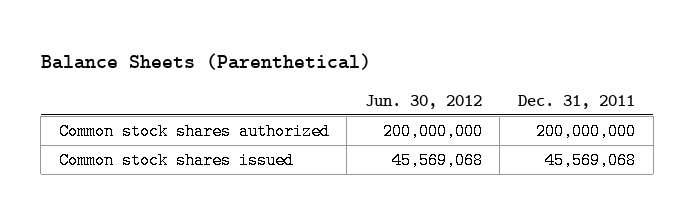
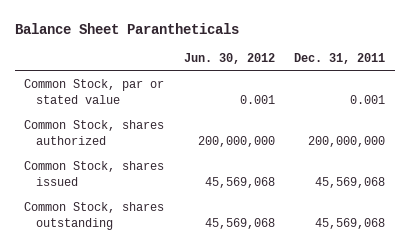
[40,53,371,71] Balance Sheets (Parenthetical) -> [14,22,239,34] Balance Sheet Parantheticals
none -> [24,79,165,105] Common Stock, par or stated value
[58,122,330,140] Common stock shares authorized -> [24,120,165,146] Common Stock, shares authorized
[58,151,294,169] Common stock shares issued -> [24,161,165,187] Common Stock, shares issued
none -> [24,202,165,231] Common Stock, shares outstanding

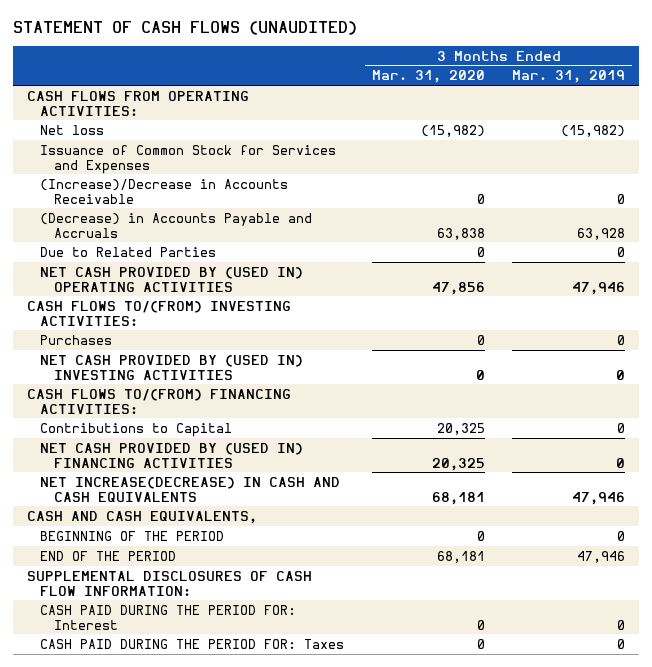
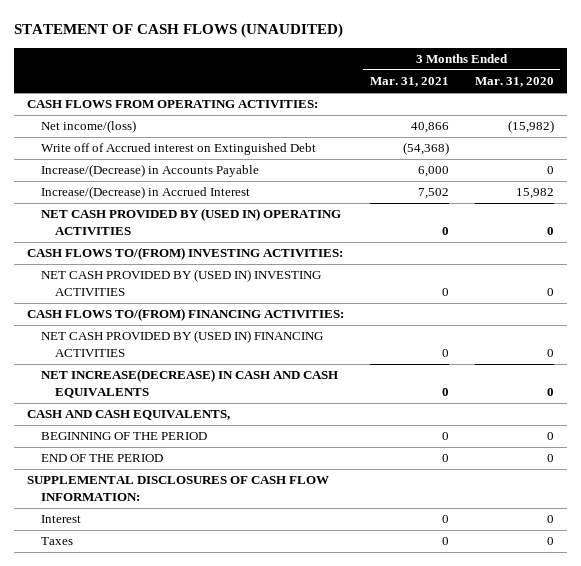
[512,70,626,84] Mar. 31, 2019 -> none
none -> [369,77,449,88] Mar. 31, 2021
[40,144,337,174] Issuance of Common Stock for Services and Expenses -> none
[40,178,289,204] (Increase)/Decrease in Accounts Receivable -> none
[40,246,217,257] Due to Related Parties -> none
[40,124,105,135] Net loss -> [41,120,137,134] Net income/(loss)
none -> [41,143,317,156] Write off of Accrued interest on Extinguished Debt
[40,212,313,238] (Decrease) in Accounts Payable and Accruals -> [41,164,260,178] Increase/(Decrease) in Accounts Payable
[436,227,485,240] 63,838 -> [546,166,554,175] 0
none -> [41,186,251,200] Increase/(Decrease) in Accrued Interest
[431,281,485,295] 47,856 -> [546,227,554,236] 0
[40,334,113,345] Purchases -> none
[40,422,233,437] Contributions to Capital -> none
[431,457,485,471] 20,325 -> [546,349,554,358] 0
[431,491,485,505] 68,181 -> [546,388,554,397] 0
[436,550,485,563] 68,181 -> [546,454,554,463] 0
[40,604,297,630] CASH PAID DURING THE PERIOD FOR: Interest -> [41,515,82,524] Interest
[40,638,345,649] CASH PAID DURING THE PERIOD FOR: Taxes -> [41,537,74,546] Taxes

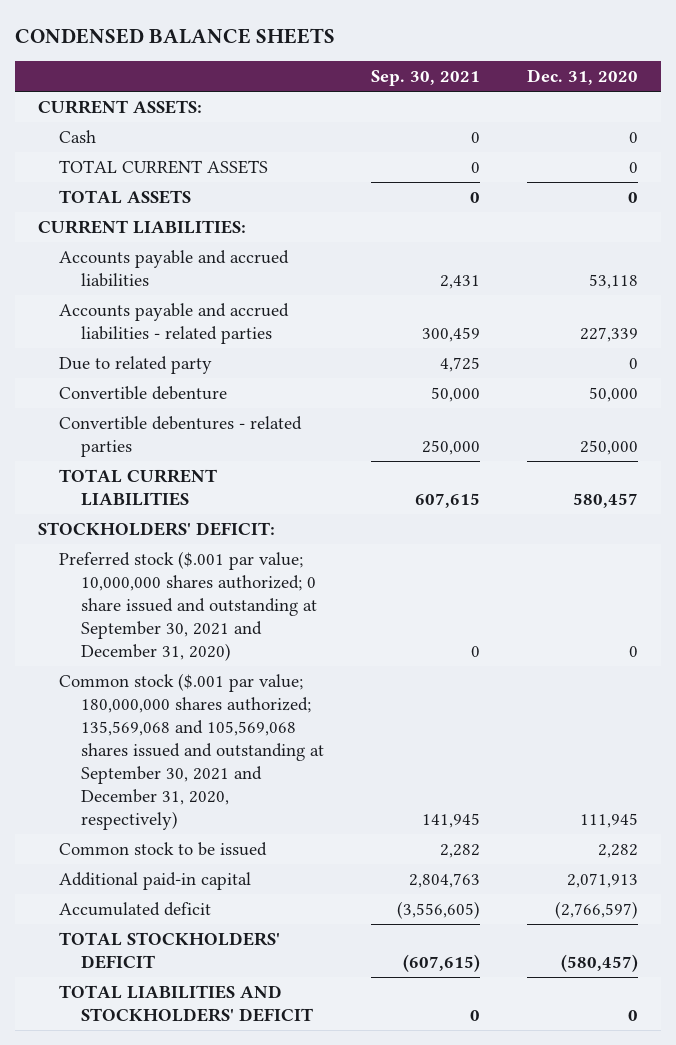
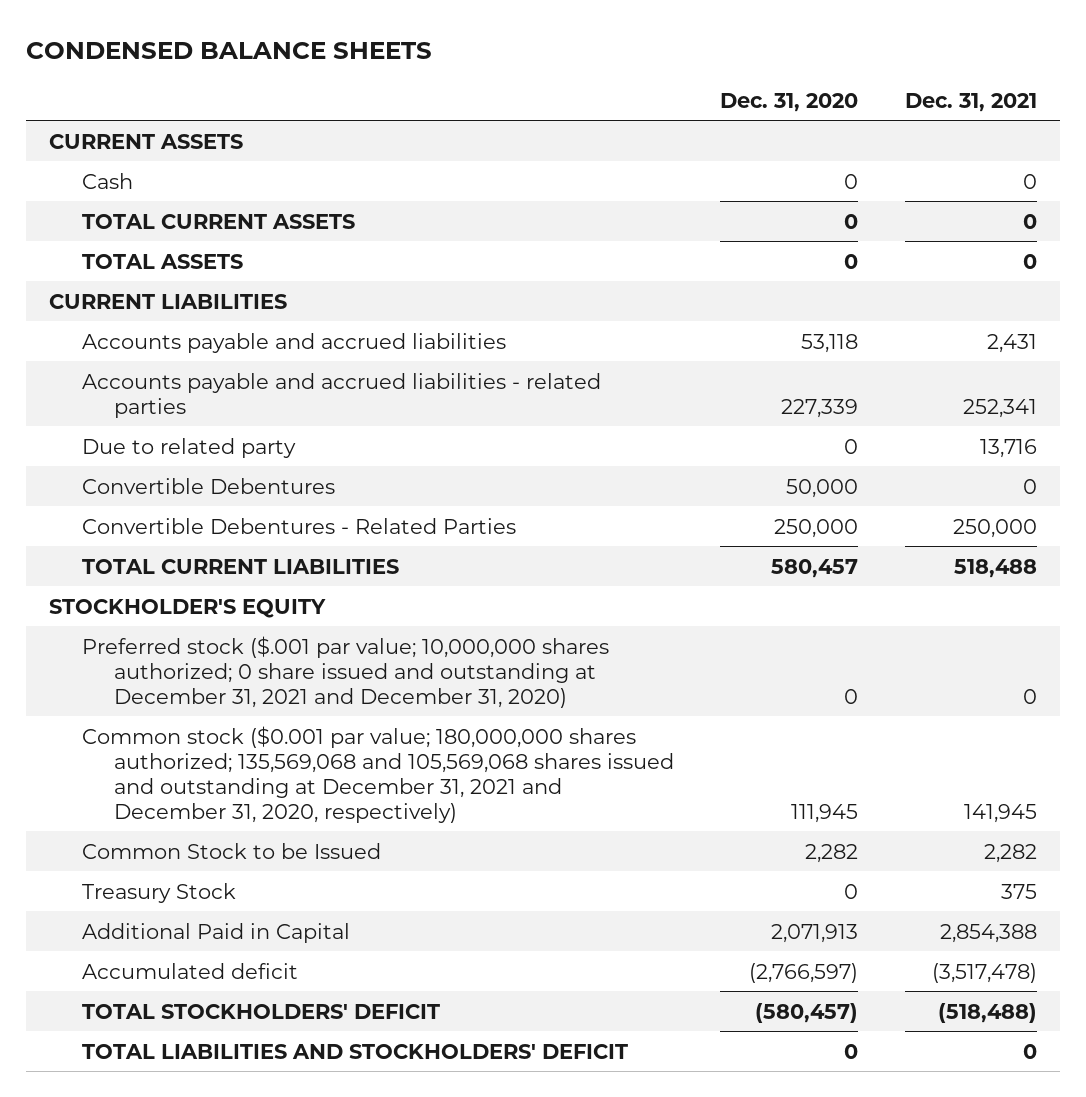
[370,70,480,87] Sep. 30, 2021 -> none
none -> [904,92,1037,112] Dec. 31, 2021
[38,99,203,114] CURRENT ASSETS: -> [49,133,244,149] CURRENT ASSETS
[38,219,247,234] CURRENT LIABILITIES: -> [49,293,288,309] CURRENT LIABILITIES
[59,385,228,400] Convertible debenture -> [81,477,335,494] Convertible Debentures
[59,415,303,457] Convertible debentures - related parties -> [81,517,516,534] Convertible Debentures - Related Parties
[38,521,276,536] STOCKHOLDERS' DEFICIT: -> [49,598,327,618] STOCKHOLDER'S EQUITY
[59,550,317,662] Preferred stock ($.001 par value; 10,000,000 shares authorized; 0 share issued and outstanding at September 30, 2021 and December 31, 2020) -> [81,635,609,708] Preferred stock ($.001 par value; 10,000,000 shares authorized; 0 share issued and outstanding at December 31, 2021 and December 31, 2020)
[59,672,324,831] Common stock ($.001 par value; 180,000,000 shares authorized; 135,569,068 and 105,569,068 shares issued and outstanding at September 30, 2021 and December 31, 2020, respectively) -> [81,725,674,823] Common stock ($0.001 par value; 180,000,000 shares authorized; 135,569,068 and 105,569,068 shares issued and outstanding at December 31, 2021 and December 31, 2020, respectively)
[59,841,268,856] Common stock to be issued -> [81,842,381,859] Common Stock to be Issued
none -> [81,882,236,903] Treasury Stock
[59,871,252,890] Additional paid-in capital -> [81,922,350,943] Additional Paid in Capital

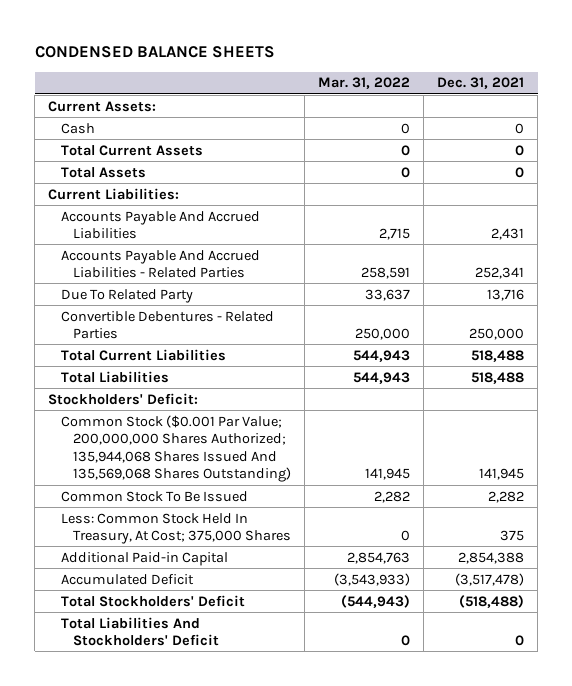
[720,92,859,112] Dec. 31, 2020 -> none
none -> [318,77,411,90] Mar. 31, 2022
[49,133,244,149] CURRENT ASSETS -> [48,100,157,112] Current Assets:
[81,477,335,494] Convertible Debentures -> none
[81,213,355,229] TOTAL CURRENT ASSETS -> [60,144,203,156] Total Current Assets
[81,253,243,269] TOTAL ASSETS -> [60,166,146,178] Total Assets
[49,293,288,309] CURRENT LIABILITIES -> [48,187,180,200] Current Liabilities:
[81,332,506,353] Accounts payable and accrued liabilities -> [60,210,260,240] Accounts Payable And Accrued Liabilities
[81,372,601,418] Accounts payable and accrued liabilities - related parties -> [60,249,260,279] Accounts Payable And Accrued Liabilities - Related Parties
[81,437,296,458] Due to related party -> [60,288,193,303] Due To Related Party
[81,635,609,708] Preferred stock ($.001 par value; 10,000,000 shares authorized; 0 share issued and outstanding at December 31, 2021 and December 31, 2020) -> none
[81,558,399,574] TOTAL CURRENT LIABILITIES -> [60,348,226,361] Total Current Liabilities
none -> [60,370,169,383] Total Liabilities
[49,598,327,618] STOCKHOLDER'S EQUITY -> [48,392,199,405] Stockholders' Deficit:
[81,725,674,823] Common stock ($0.001 par value; 180,000,000 shares authorized; 135,569,068 and 105,569,068 shares issued and outstanding at December 31, 2021 and December 31, 2020, respectively) -> [60,414,292,483] Common Stock ($0.001 Par Value; 200,000,000 Shares Authorized; 135,944,068 Shares Issued And 135,569,068 Shares Outstanding)
[81,842,381,859] Common Stock to be Issued -> [60,490,248,502] Common Stock To Be Issued
[81,882,236,903] Treasury Stock -> [60,512,292,545] Less: Common Stock Held In Treasury, At Cost; 375,000 Shares
[81,922,350,943] Additional Paid in Capital -> [60,551,228,566] Additional Paid-in Capital
[81,962,298,979] Accumulated deficit -> [60,573,194,585] Accumulated Deficit
[81,1003,440,1019] TOTAL STOCKHOLDERS' DEFICIT -> [60,594,245,607] Total Stockholders' Deficit
[81,1043,628,1059] TOTAL LIABILITIES AND STOCKHOLDERS' DEFICIT -> [60,616,220,647] Total Liabilities And Stockholders' Deficit

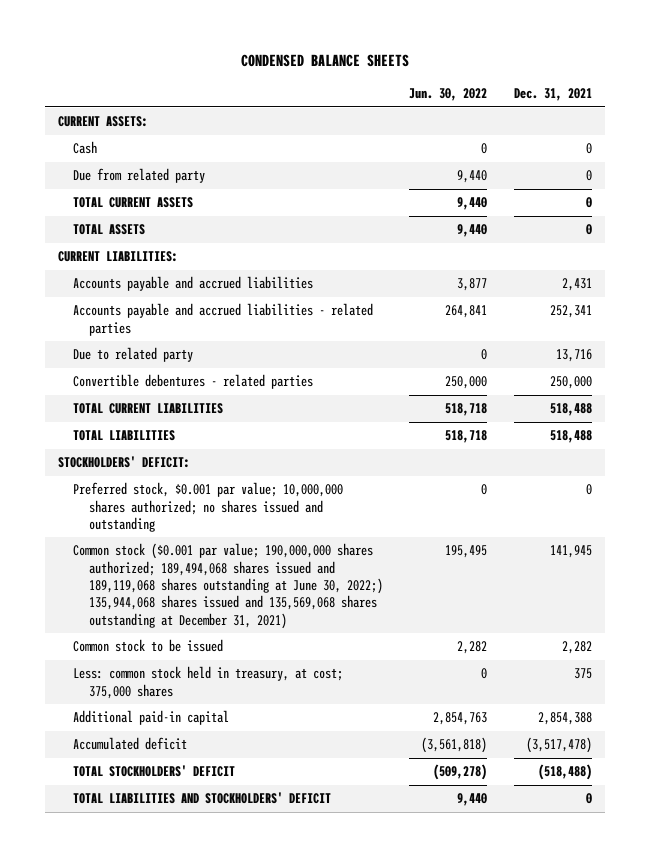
[318,77,411,90] Mar. 31, 2022 -> none
none -> [409,88,488,102] Jun. 30, 2022
[48,100,157,112] Current Assets: -> [57,116,148,128] CURRENT ASSETS:
none -> [73,168,206,184] Due from related party
[60,144,203,156] Total Current Assets -> [73,197,194,209] TOTAL CURRENT ASSETS
[60,166,146,178] Total Assets -> [73,224,146,236] TOTAL ASSETS
[48,187,180,200] Current Liabilities: -> [57,251,178,263] CURRENT LIABILITIES:
[60,210,260,240] Accounts Payable And Accrued Liabilities -> [73,276,314,292] Accounts payable and accrued liabilities
[60,249,260,279] Accounts Payable And Accrued Liabilities - Related Parties -> [73,303,374,336] Accounts payable and accrued liabilities - related parties
[60,288,193,303] Due To Related Party -> [73,347,194,363] Due to related party
[60,310,274,340] Convertible Debentures - Related Parties -> [73,374,314,390] Convertible debentures - related parties
[60,348,226,361] Total Current Liabilities -> [73,403,224,415] TOTAL CURRENT LIABILITIES
[60,370,169,383] Total Liabilities -> [73,430,176,442] TOTAL LIABILITIES
[48,392,199,405] Stockholders' Deficit: -> [57,456,190,469] STOCKHOLDERS' DEFICIT:
none -> [73,482,344,533] Preferred stock, $0.001 par value; 10,000,000 shares authorized; no shares issued and outstanding
[60,414,292,483] Common Stock ($0.001 Par Value; 200,000,000 Shares Authorized; 135,944,068 Shares Issued And 135,569,068 Shares Outstanding) -> [73,543,384,629] Common stock ($0.001 par value; 190,000,000 shares authorized; 189,494,068 shares issued and 189,119,068 shares outstanding at June 30, 2022;) 135,944,068 shares issued and 135,569,068 shares outstanding at December 31, 2021)
[60,490,248,502] Common Stock To Be Issued -> [73,639,224,653] Common stock to be issued
[60,512,292,545] Less: Common Stock Held In Treasury, At Cost; 375,000 Shares -> [73,666,344,699] Less: common stock held in treasury, at cost; 375,000 shares
[60,551,228,566] Additional Paid-in Capital -> [73,710,230,726] Additional paid-in capital
[60,573,194,585] Accumulated Deficit -> [73,737,188,751] Accumulated deficit
[60,594,245,607] Total Stockholders' Deficit -> [73,765,236,778] TOTAL STOCKHOLDERS' DEFICIT
[60,616,220,647] Total Liabilities And Stockholders' Deficit -> [73,792,332,805] TOTAL LIABILITIES AND STOCKHOLDERS' DEFICIT

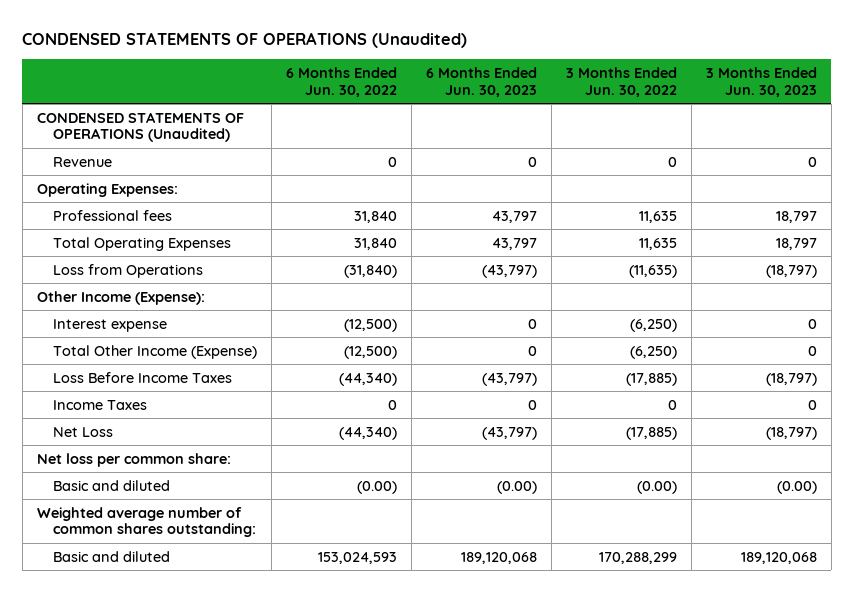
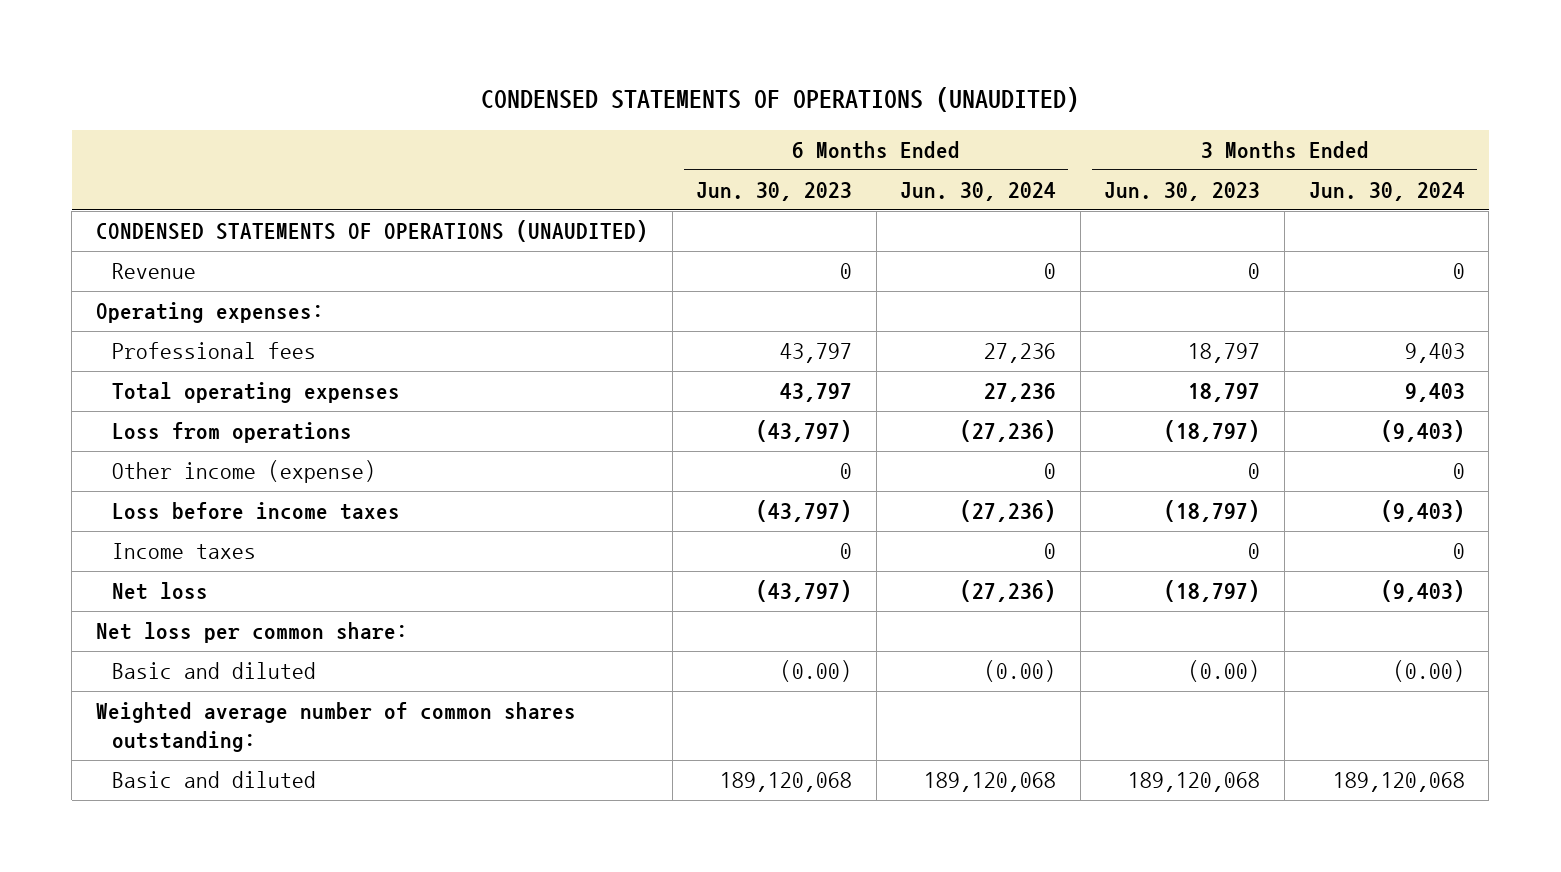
[22,31,468,48] CONDENSED STATEMENTS OF OPERATIONS (Unaudited) -> [481,87,1080,113] CONDENSED STATEMENTS OF OPERATIONS (UNAUDITED)
[285,66,397,97] 6 Months Ended Jun. 30, 2022 -> none
[565,66,677,97] 3 Months Ended Jun. 30, 2022 -> none
none -> [900,182,1057,202] Jun. 30, 2024
none -> [1308,182,1465,202] Jun. 30, 2024
[36,111,244,143] CONDENSED STATEMENTS OF OPERATIONS (Unaudited) -> [95,220,648,243] CONDENSED STATEMENTS OF OPERATIONS (UNAUDITED)
[36,182,178,197] Operating Expenses: -> [95,302,324,324] Operating expenses:
[36,290,205,305] Other Income (Expense): -> none
[52,318,167,332] Interest expense -> none
[52,236,231,251] Total Operating Expenses -> [112,382,401,404] Total operating expenses
[52,263,203,278] Loss from Operations -> [112,422,353,444] Loss from operations
[52,344,257,359] Total Other Income (Expense) -> [112,460,377,484] Other income (expense)
[52,371,232,383] Loss Before Income Taxes -> [112,502,401,521] Loss before income taxes
[52,399,147,410] Income Taxes -> [112,543,257,560] Income taxes
[52,426,113,437] Net Loss -> [112,582,209,601] Net loss

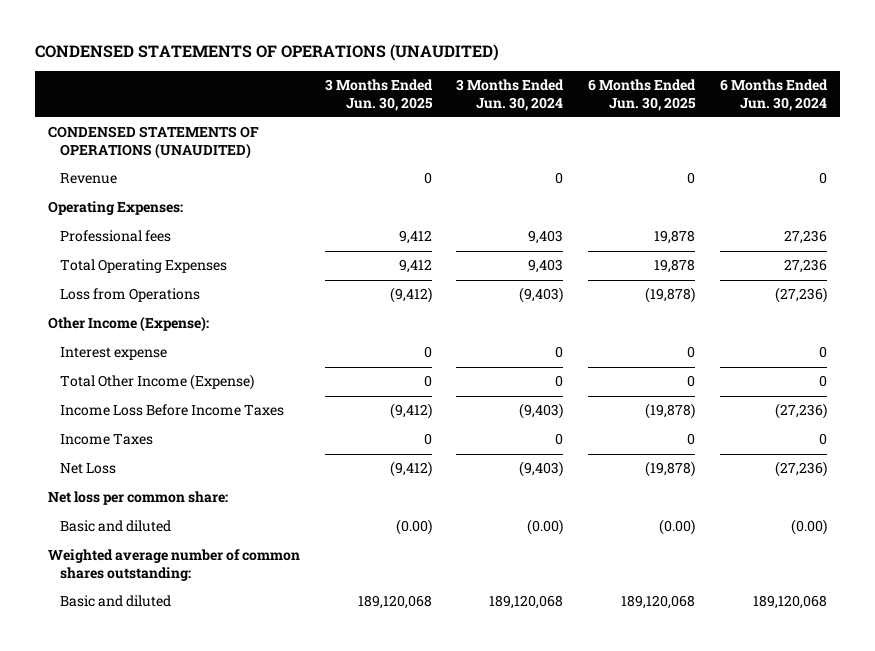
[696,182,853,202] Jun. 30, 2023 -> none
[1104,182,1261,202] Jun. 30, 2023 -> none
none -> [324,79,433,111] 3 Months Ended Jun. 30, 2025
none -> [588,79,697,111] 6 Months Ended Jun. 30, 2025
[95,302,324,324] Operating expenses: -> [47,201,183,216] Operating Expenses:
[112,382,401,404] Total operating expenses -> [59,259,227,274] Total Operating Expenses
[112,422,353,444] Loss from operations -> [59,288,200,303] Loss from Operations
none -> [47,316,209,333] Other Income (Expense):
none -> [59,347,167,361] Interest expense
[112,460,377,484] Other income (expense) -> [59,374,254,391] Total Other Income (Expense)
[112,502,401,521] Loss before income taxes -> [59,404,284,417] Income Loss Before Income Taxes
[112,543,257,560] Income taxes -> [59,434,153,446] Income Taxes
[112,582,209,601] Net loss -> [59,463,116,475] Net Loss

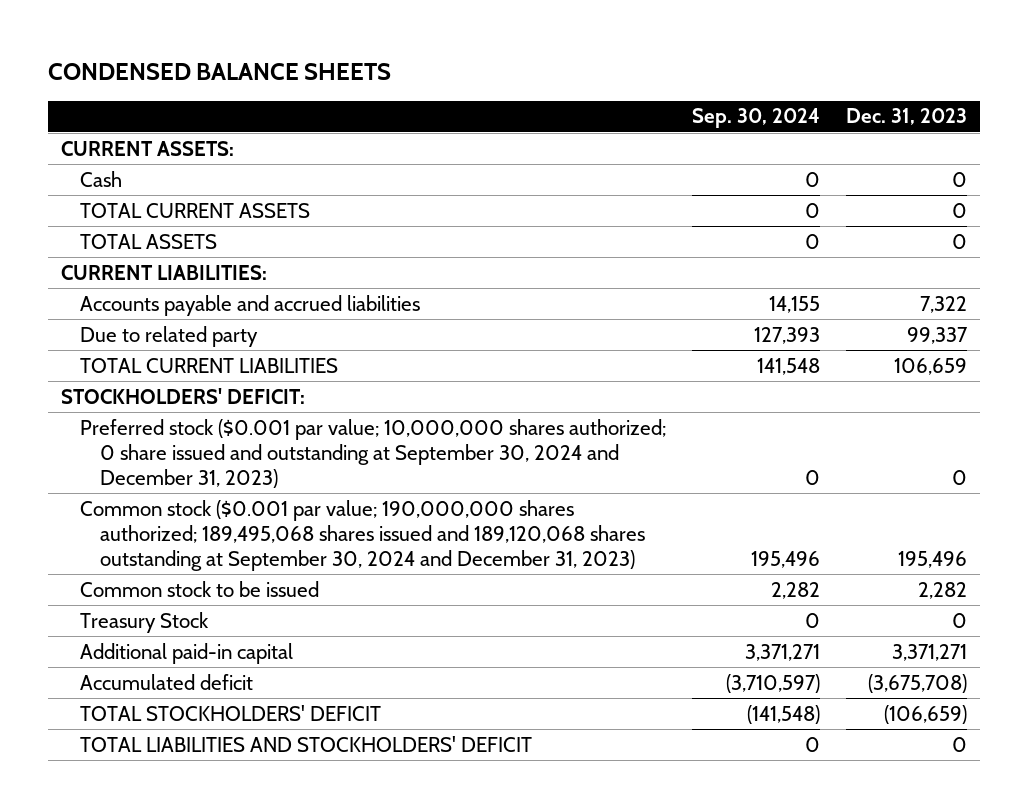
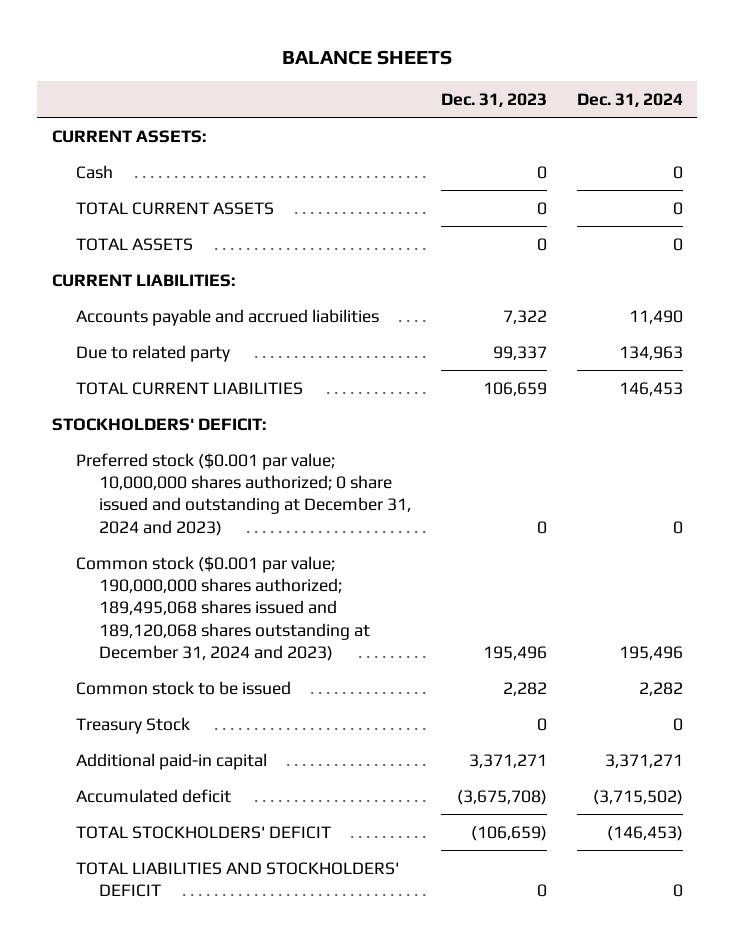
[47,63,391,81] CONDENSED BALANCE SHEETS -> [282,50,453,66] BALANCE SHEETS
[692,108,821,129] Sep. 30, 2024 -> none
none -> [576,93,683,108] Dec. 31, 2024
[80,418,667,489] Preferred stock ($0.001 par value; 10,000,000 shares authorized; 0 share issued and outstanding at September 30, 2024 and December 31, 2023) -> [75,452,412,536] Preferred stock ($0.001 par value; 10,000,000 shares authorized; 0 share issued and outstanding at December 31, 2024 and 2023)
[80,499,646,572] Common stock ($0.001 par value; 190,000,000 shares authorized; 189,495,068 shares issued and 189,120,068 shares outstanding at September 30, 2024 and December 31, 2023) -> [75,555,371,661] Common stock ($0.001 par value; 190,000,000 shares authorized; 189,495,068 shares issued and 189,120,068 shares outstanding at December 31, 2024 and 2023)

